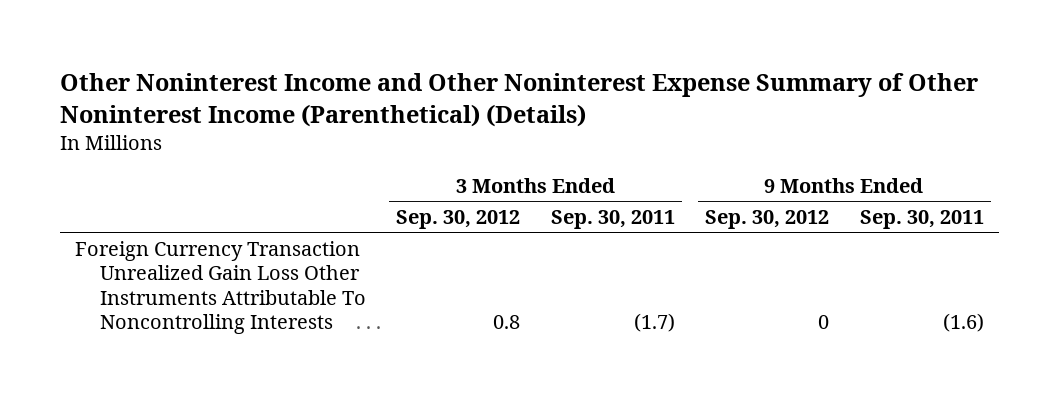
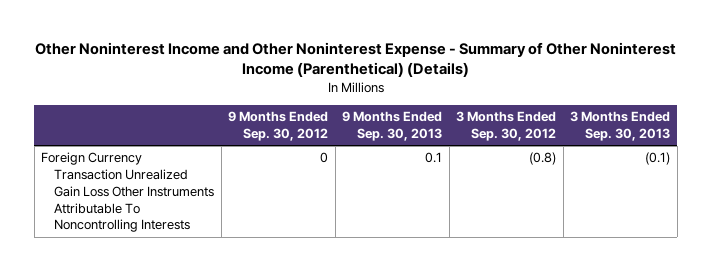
[59,73,978,127] Other Noninterest Income and Other Noninterest Expense Summary of Other Noninterest Income (Parenthetical) (Details) -> [34,42,676,78] Other Noninterest Income and Other Noninterest Expense - Summary of Other Noninterest Income (Parenthetical) (Details)
[550,209,675,229] Sep. 30, 2011 -> none
[859,209,984,229] Sep. 30, 2011 -> none
none -> [342,111,443,141] 9 Months Ended Sep. 30, 2013
none -> [570,111,671,141] 3 Months Ended Sep. 30, 2013
[493,315,521,330] 0.8 -> [529,152,557,166] (0.8)

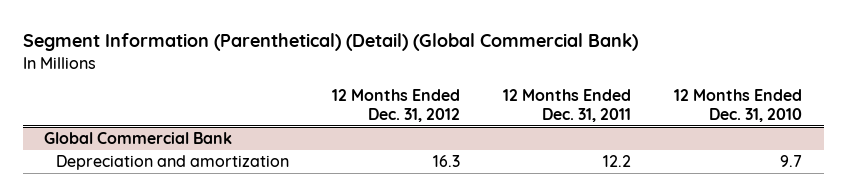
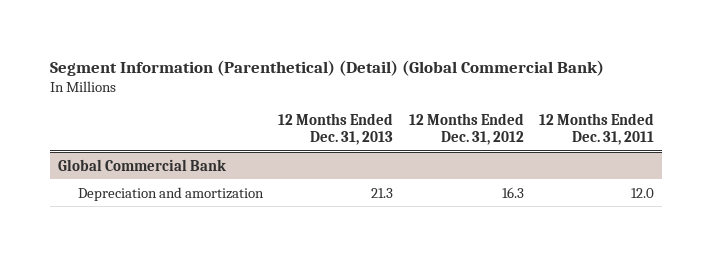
[674,89,803,122] 12 Months Ended Dec. 31, 2010 -> none
none -> [278,113,394,146] 12 Months Ended Dec. 31, 2013
[602,154,631,167] 12.2 -> [631,187,655,198] 12.0

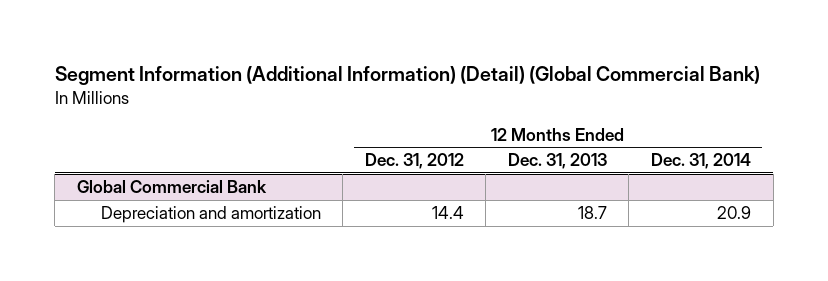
[50,59,605,76] Segment Information (Parenthetical) (Detail) (Global Commercial Bank) -> [54,66,760,86] Segment Information (Additional Information) (Detail) (Global Commercial Bank)
[539,113,655,146] 12 Months Ended Dec. 31, 2011 -> none
none -> [651,153,752,170] Dec. 31, 2014
[371,187,394,198] 21.3 -> [577,206,607,220] 18.7
[501,186,524,198] 16.3 -> [431,206,464,220] 14.4

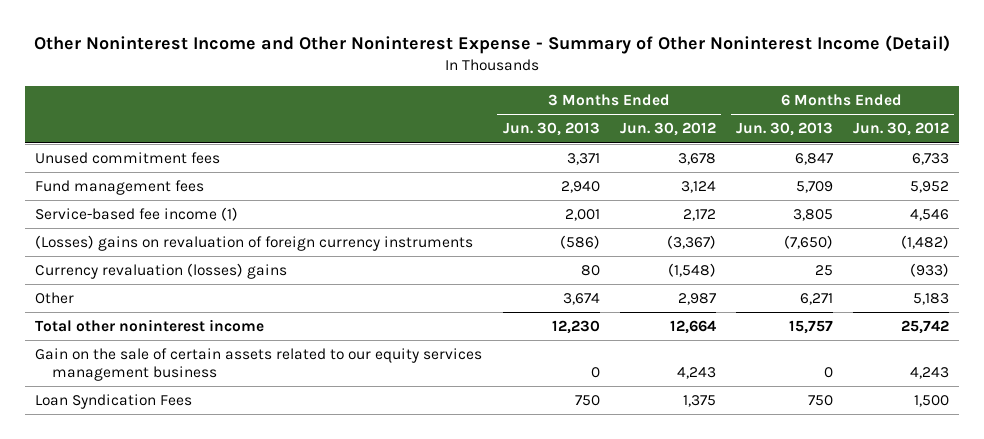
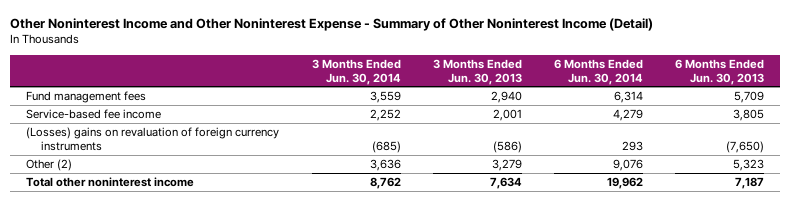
[619,122,716,137] Jun. 30, 2012 -> none
[852,122,949,137] Jun. 30, 2012 -> none
none -> [311,58,401,85] 3 Months Ended Jun. 30, 2014
none -> [554,58,644,85] 6 Months Ended Jun. 30, 2014
[35,152,221,165] Unused commitment fees -> none
[35,207,239,222] Service-based fee income (1) -> [26,109,162,120] Service-based fee income
[35,263,288,280] Currency revaluation (losses) gains -> none
[35,348,483,382] Gain on the sale of certain assets related to our equity services management business -> none
[35,394,193,410] Loan Syndication Fees -> none
[35,292,75,305] Other -> [26,159,73,172] Other (2)
[562,293,600,306] 3,674 -> [491,159,522,172] 3,279
[799,293,833,306] 6,271 -> [733,159,765,172] 5,323
[551,320,600,335] 12,230 -> [489,177,522,190] 7,634
[788,320,833,335] 15,757 -> [735,177,765,190] 7,187

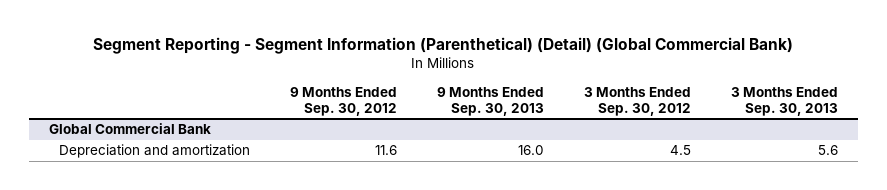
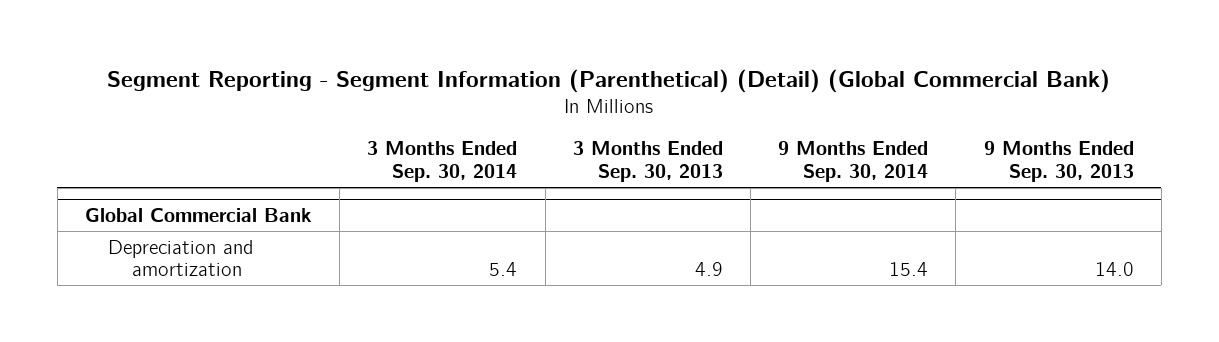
[289,86,397,116] 9 Months Ended Sep. 30, 2012 -> none
[583,86,691,116] 3 Months Ended Sep. 30, 2012 -> none
none -> [367,141,518,182] 3 Months Ended Sep. 30, 2014
none -> [778,141,929,182] 9 Months Ended Sep. 30, 2014
[517,145,544,156] 16.0 -> [1094,262,1134,277] 14.0
[817,145,838,156] 5.6 -> [694,262,723,277] 4.9

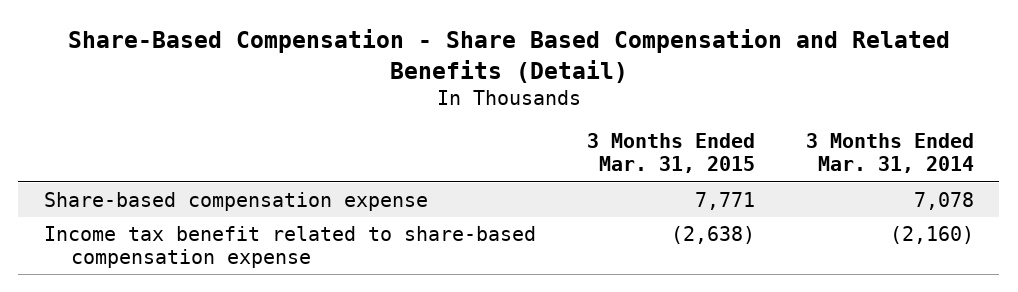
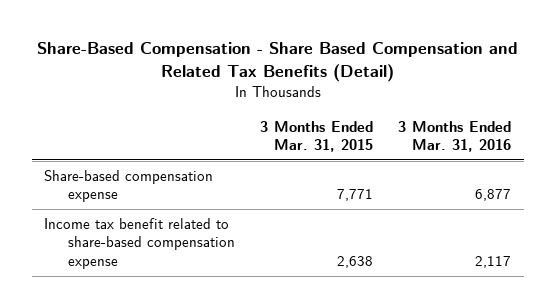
[67,29,950,83] Share-Based Compensation - Share Based Compensation and Related Benefits (Detail) -> [36,42,518,83] Share-Based Compensation - Share Based Compensation and Related Tax Benefits (Detail)
[805,133,974,174] 3 Months Ended Mar. 31, 2014 -> none
none -> [398,120,512,153] 3 Months Ended Mar. 31, 2016
[670,226,755,245] (2,638) -> [337,256,374,269] 2,638

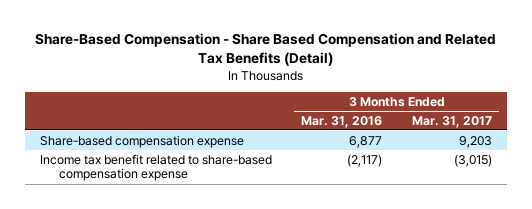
[260,120,374,153] 3 Months Ended Mar. 31, 2015 -> none
none -> [412,115,493,128] Mar. 31, 2017
[475,256,512,269] 2,117 -> [347,153,383,167] (2,117)

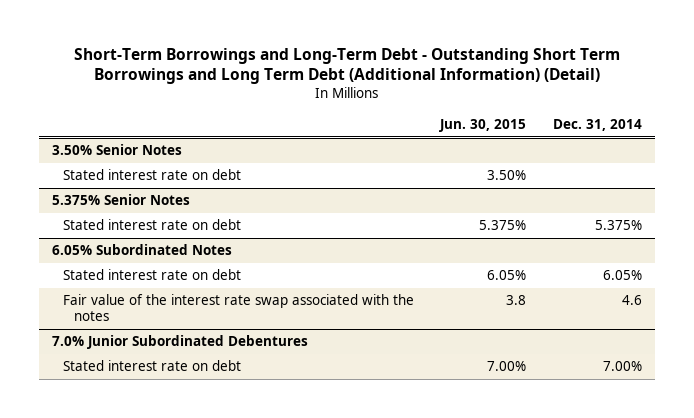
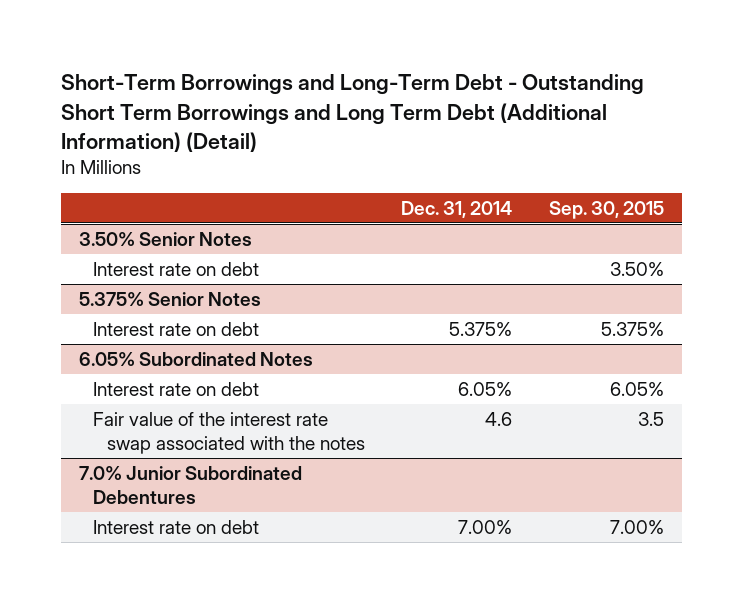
[439,119,527,133] Jun. 30, 2015 -> none
none -> [549,200,665,219] Sep. 30, 2015
[62,169,241,181] Stated interest rate on debt -> [93,261,260,276] Interest rate on debt
[62,219,241,231] Stated interest rate on debt -> [93,321,260,336] Interest rate on debt
[62,269,241,281] Stated interest rate on debt -> [93,381,260,396] Interest rate on debt
[62,360,241,372] Stated interest rate on debt -> [93,519,260,534] Interest rate on debt

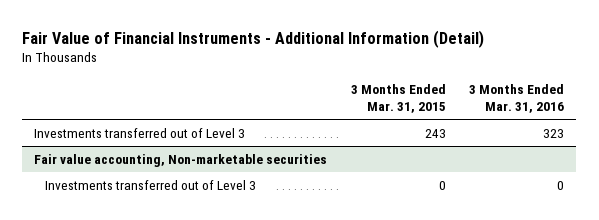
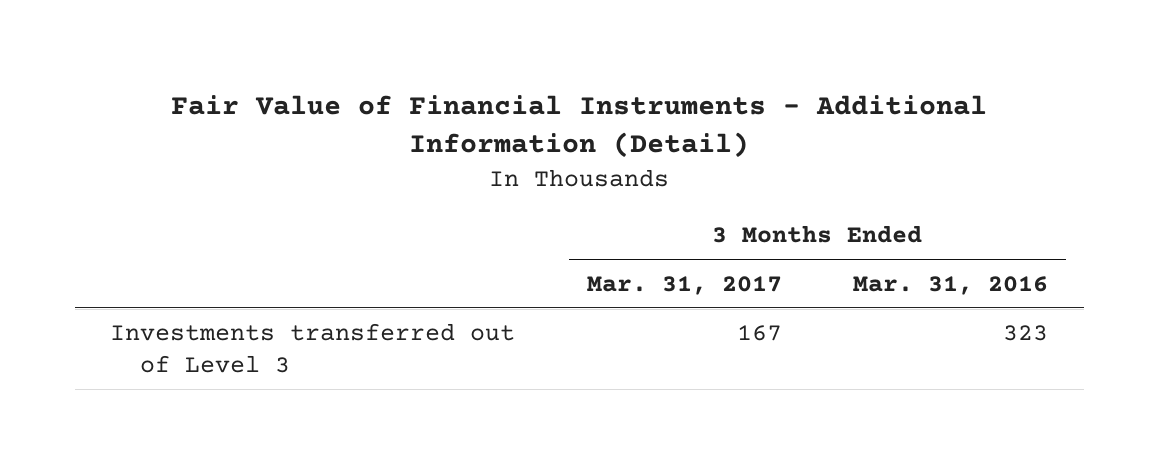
[350,83,446,114] 3 Months Ended Mar. 31, 2015 -> none
none -> [586,275,782,295] Mar. 31, 2017
[34,153,328,167] Fair value accounting, Non-marketable securities -> none
[45,179,257,190] Investments transferred out of Level 3 -> none

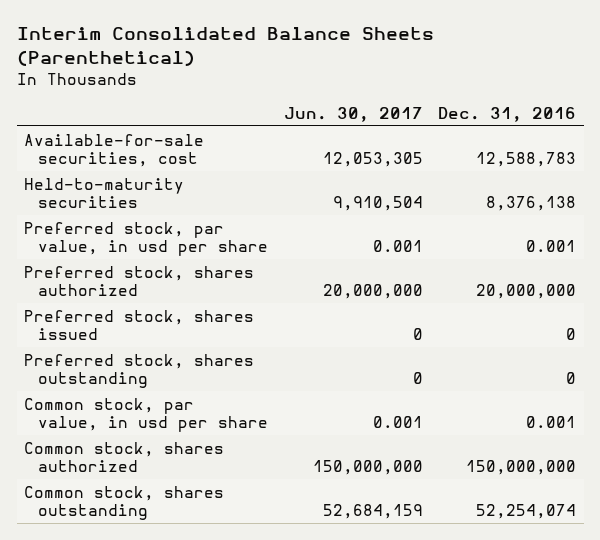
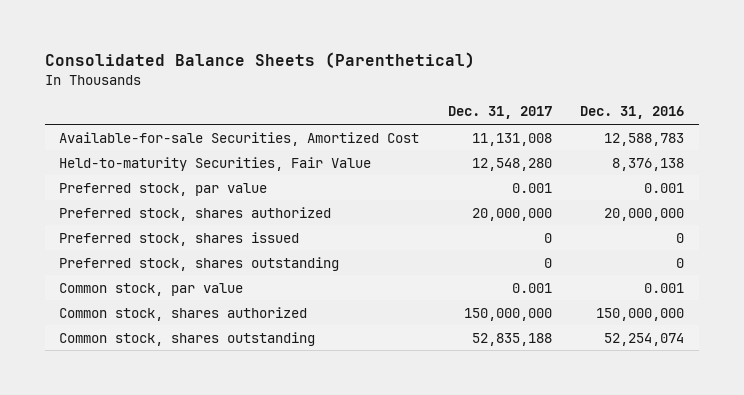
[16,27,434,67] Interim Consolidated Balance Sheets (Parenthetical) -> [45,52,476,69] Consolidated Balance Sheets (Parenthetical)
[283,106,423,122] Jun. 30, 2017 -> none
none -> [447,106,552,120] Dec. 31, 2017
[24,133,205,167] Available-for-sale securities, cost -> [59,131,420,146] Available-for-sale Securities, Amortized Cost
[24,177,185,208] Held-to-maturity securities -> [59,156,372,171] Held-to-maturity Securities, Fair Value
[24,221,269,256] Preferred stock, par value, in usd per share -> [59,182,268,196] Preferred stock, par value
[24,397,269,432] Common stock, par value, in usd per share -> [59,282,244,296] Common stock, par value

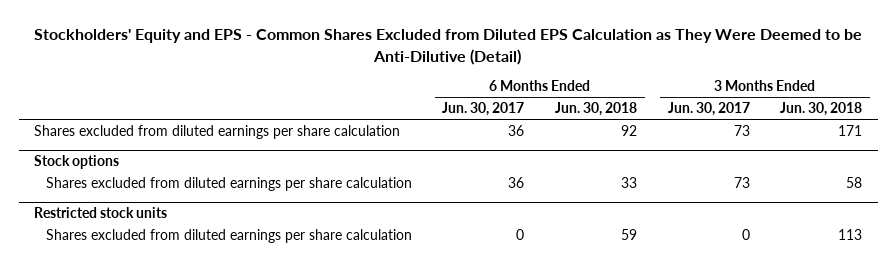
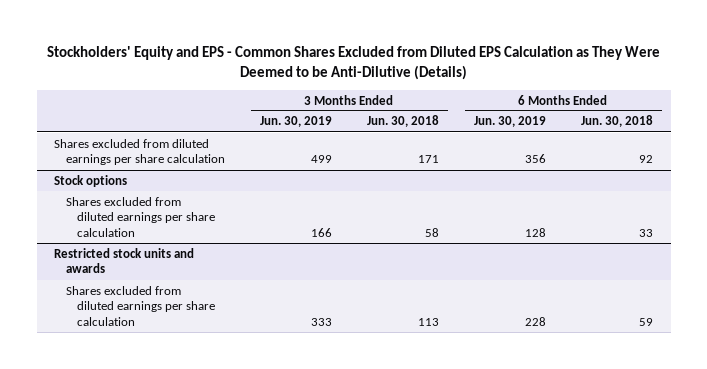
[34,29,863,65] Stockholders' Equity and EPS - Common Shares Excluded from Diluted EPS Calculation as They Were Deemed to be Anti-Dilutive (Detail) -> [46,45,660,80] Stockholders' Equity and EPS - Common Shares Excluded from Diluted EPS Calculation as They Were Deemed to be Anti-Dilutive (Details)
[442,102,525,117] Jun. 30, 2017 -> none
[667,102,750,117] Jun. 30, 2017 -> none
none -> [259,116,332,128] Jun. 30, 2019
none -> [473,116,546,128] Jun. 30, 2019
[33,207,167,219] Restricted stock units -> [54,247,195,274] Restricted stock units and awards

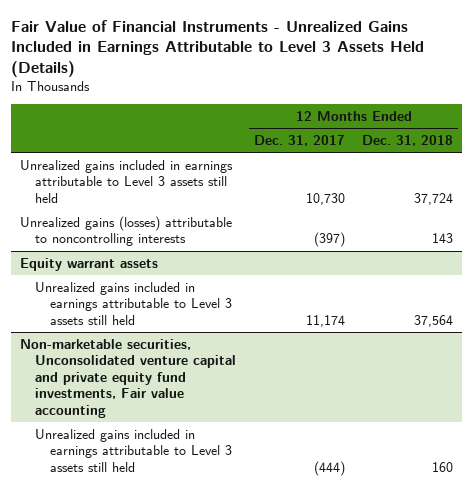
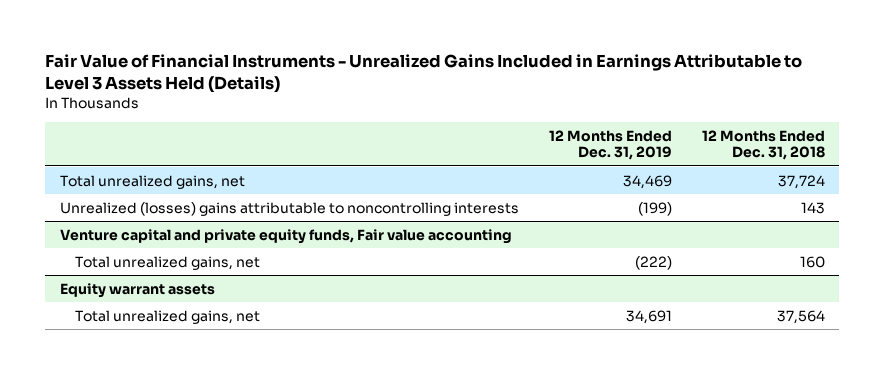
[253,134,345,146] Dec. 31, 2017 -> none
none -> [548,129,672,161] 12 Months Ended Dec. 31, 2019
[19,159,233,203] Unrealized gains included in earnings attributable to Level 3 assets still held -> [59,174,245,189] Total unrealized gains, net
[19,215,232,247] Unrealized gains (losses) attributable to noncontrolling interests -> [59,201,519,216] Unrealized (losses) gains attributable to noncontrolling interests
none -> [59,228,512,244] Venture capital and private equity funds, Fair value accounting
none -> [74,255,260,270] Total unrealized gains, net
[19,338,237,418] Non-marketable securities, Unconsolidated venture capital and private equity fund investments, Fair value accounting -> none
[35,428,233,472] Unrealized gains included in earnings attributable to Level 3 assets still held -> none
[35,281,233,325] Unrealized gains included in earnings attributable to Level 3 assets still held -> [74,309,260,324] Total unrealized gains, net

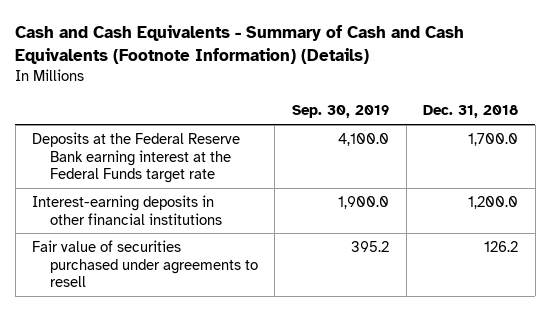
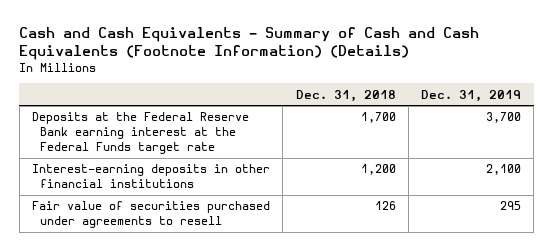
[292,105,390,119] Sep. 30, 2019 -> none
none -> [421,89,522,102] Dec. 31, 2019
[468,133,519,147] 1,700.0 -> [360,112,396,124] 1,700
[468,196,519,210] 1,200.0 -> [360,164,396,176] 1,200
[484,241,519,253] 126.2 -> [374,201,396,211] 126

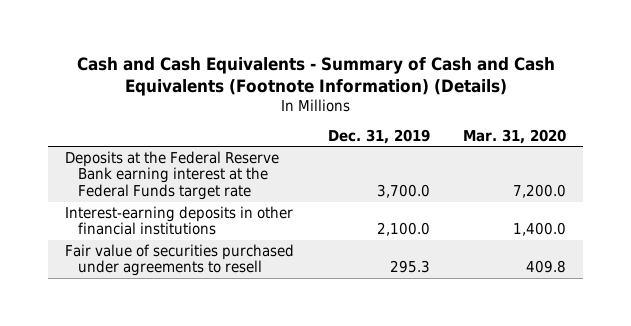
[295,89,396,102] Dec. 31, 2018 -> none
none -> [463,129,567,145] Mar. 31, 2020
[486,112,522,124] 3,700 -> [376,184,430,199] 3,700.0
[486,164,522,176] 2,100 -> [376,222,430,237] 2,100.0
[500,201,522,211] 295 -> [389,260,430,274] 295.3

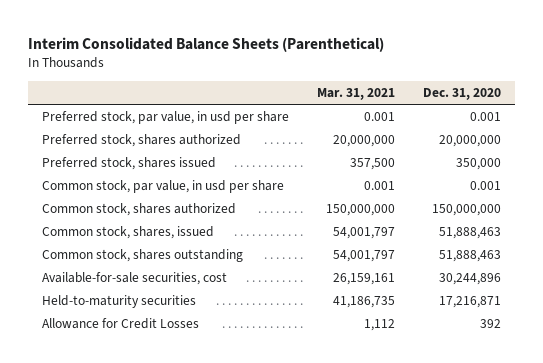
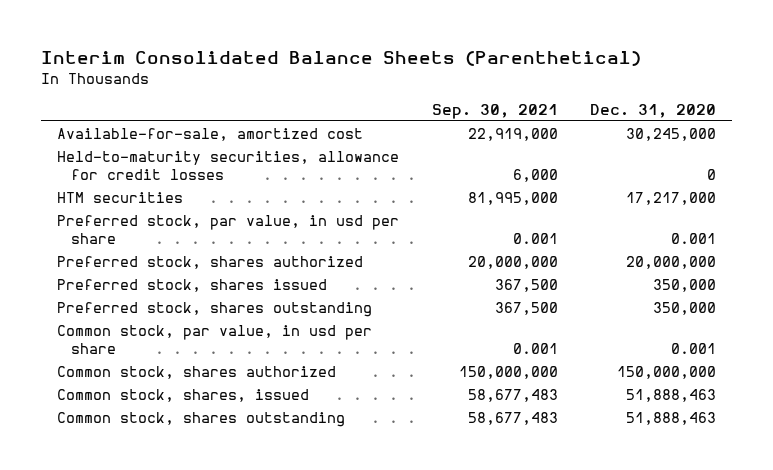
[316,88,395,101] Mar. 31, 2021 -> none
none -> [431,104,558,120] Sep. 30, 2021
none -> [57,127,364,141] Available-for-sale, amortized cost
none -> [57,150,400,181] Held-to-maturity securities, allowance for credit losses
none -> [57,191,184,203] HTM securities
none -> [57,301,373,317] Preferred stock, shares outstanding
[42,272,228,286] Available-for-sale securities, cost -> none
[42,295,197,309] Held-to-maturity securities -> none
[42,318,200,330] Allowance for Credit Losses -> none

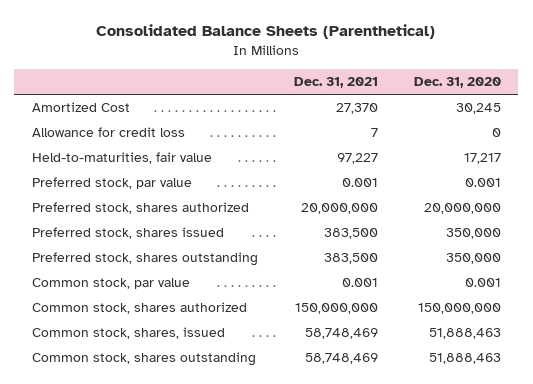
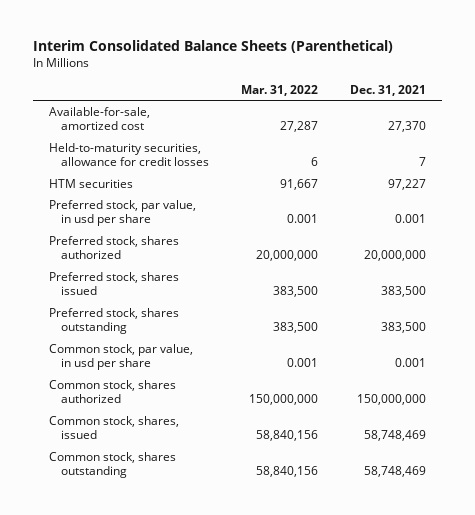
[96,23,436,39] Consolidated Balance Sheets (Parenthetical) -> [32,40,393,54] Interim Consolidated Balance Sheets (Parenthetical)
[413,77,501,89] Dec. 31, 2020 -> none
none -> [241,84,319,96] Mar. 31, 2022
[32,102,131,113] Amortized Cost -> [48,106,150,131] Available-for-sale, amortized cost
[32,127,186,138] Allowance for credit loss -> [48,142,210,167] Held-to-maturity securities, allowance for credit losses
[32,152,213,165] Held-to-maturities, fair value -> [48,178,133,188] HTM securities
[32,177,193,190] Preferred stock, par value -> [48,199,196,227] Preferred stock, par value, in usd per share
[32,278,191,290] Common stock, par value -> [48,343,193,371] Common stock, par value, in usd per share

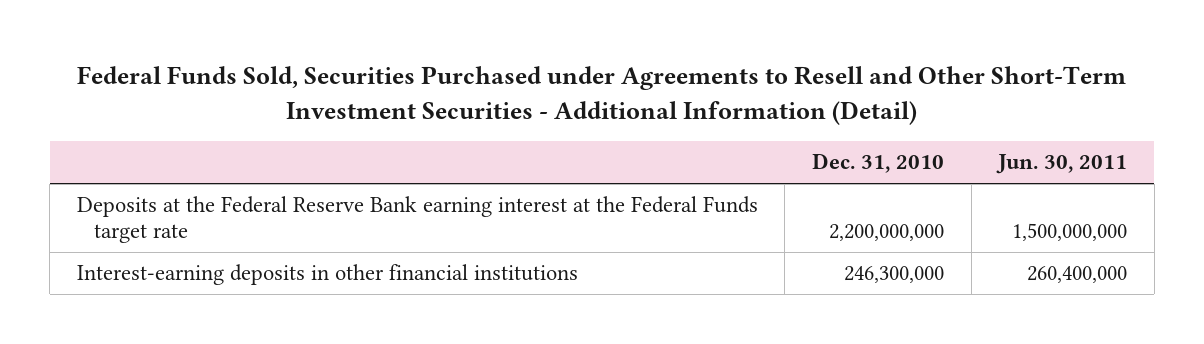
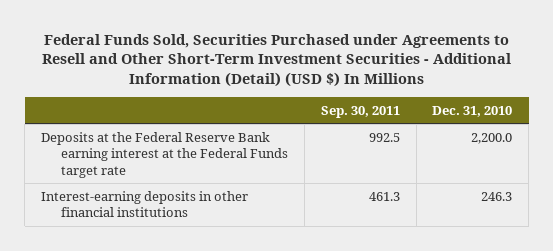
[76,66,1126,125] Federal Funds Sold, Securities Purchased under Agreements to Resell and Other Short-Term Investment Securities - Additional Information (Detail) -> [41,33,511,88] Federal Funds Sold, Securities Purchased under Agreements to Resell and Other Short-Term Investment Securities - Additional Information (Detail) (USD $) In Millions
[996,154,1128,175] Jun. 30, 2011 -> none
none -> [320,105,400,118] Sep. 30, 2011
[828,223,944,241] 2,200,000,000 -> [471,132,513,144] 2,200.0
[843,266,944,284] 246,300,000 -> [481,191,513,201] 246.3

